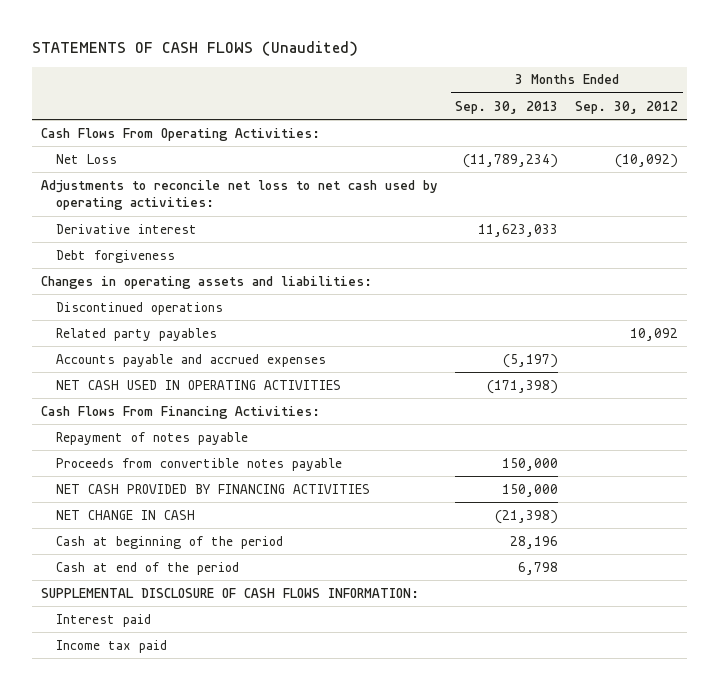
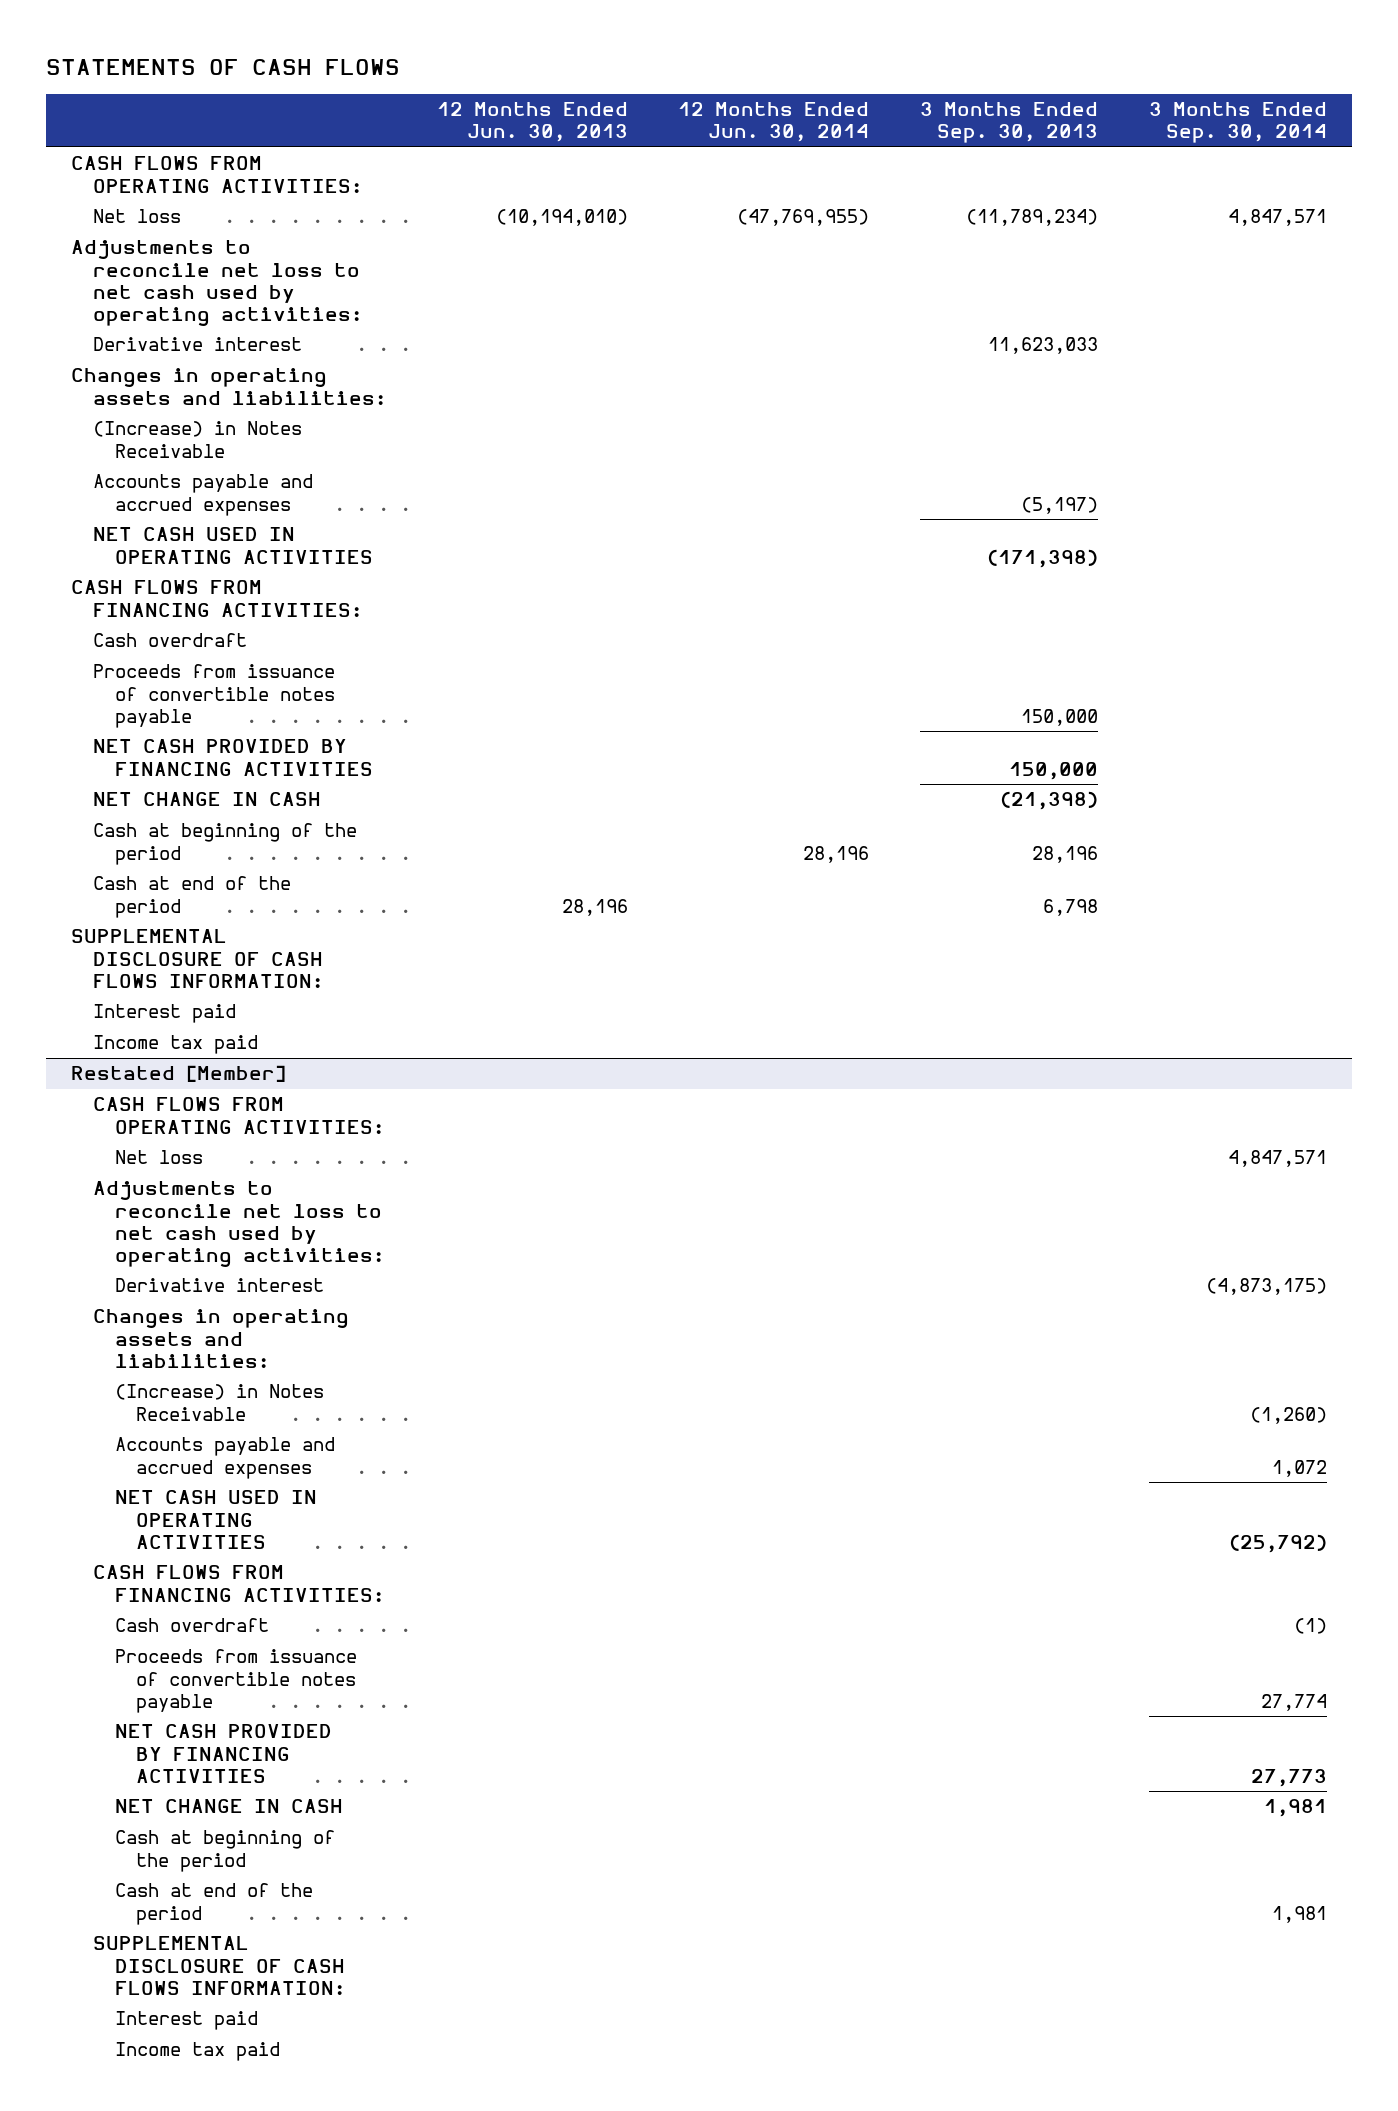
[31,41,358,57] STATEMENTS OF CASH FLOWS (Unaudited) -> [45,59,400,76] STATEMENTS OF CASH FLOWS
[575,100,679,114] Sep. 30, 2012 -> none
none -> [436,102,628,143] 12 Months Ended Jun. 30, 2013
none -> [678,102,870,143] 12 Months Ended Jun. 30, 2014
none -> [1148,102,1327,144] 3 Months Ended Sep. 30, 2014
[40,127,320,141] Cash Flows From Operating Activities: -> [71,156,363,193] CASH FLOWS FROM OPERATING ACTIVITIES:
[56,153,118,164] Net Loss -> [93,209,182,224] Net loss
[56,249,176,263] Debt forgiveness -> none
[56,301,224,315] Discontinued operations -> none
[56,327,218,341] Related party payables -> none
none -> [93,421,303,458] (Increase) in Notes Receivable
[56,431,249,445] Repayment of notes payable -> none
[40,405,320,419] Cash Flows From Financing Activities: -> [71,580,363,617] CASH FLOWS FROM FINANCING ACTIVITIES:
none -> [93,633,248,648] Cash overdraft
[56,457,343,471] Proceeds from convertible notes payable -> [93,664,336,728] Proceeds from issuance of convertible notes payable
none -> [71,1065,287,1083] Restated [Member]
none -> [93,1097,384,1134] CASH FLOWS FROM OPERATING ACTIVITIES:
none -> [114,1150,203,1165] Net loss
none -> [93,1181,384,1267] Adjustments to reconcile net loss to net cash used by operating activities:
none -> [114,1278,324,1293] Derivative interest
none -> [93,1309,350,1368] Changes in operating assets and liabilities:
none -> [114,1384,324,1421] (Increase) in Notes Receivable
none -> [114,1437,335,1479] Accounts payable and accrued expenses
none -> [114,1490,317,1549] NET CASH USED IN OPERATING ACTIVITIES
none -> [93,1565,384,1602] CASH FLOWS FROM FINANCING ACTIVITIES:
none -> [114,1618,269,1633] Cash overdraft
none -> [114,1649,357,1713] Proceeds from issuance of convertible notes payable
none -> [114,1724,332,1783] NET CASH PROVIDED BY FINANCING ACTIVITIES
none -> [114,1799,343,1814] NET CHANGE IN CASH
none -> [114,1830,335,1872] Cash at beginning of the period
none -> [114,1883,313,1925] Cash at end of the period
none -> [93,1936,345,1995] SUPPLEMENTAL DISCLOSURE OF CASH FLOWS INFORMATION:
none -> [114,2011,258,2031] Interest paid
none -> [114,2042,280,2062] Income tax paid

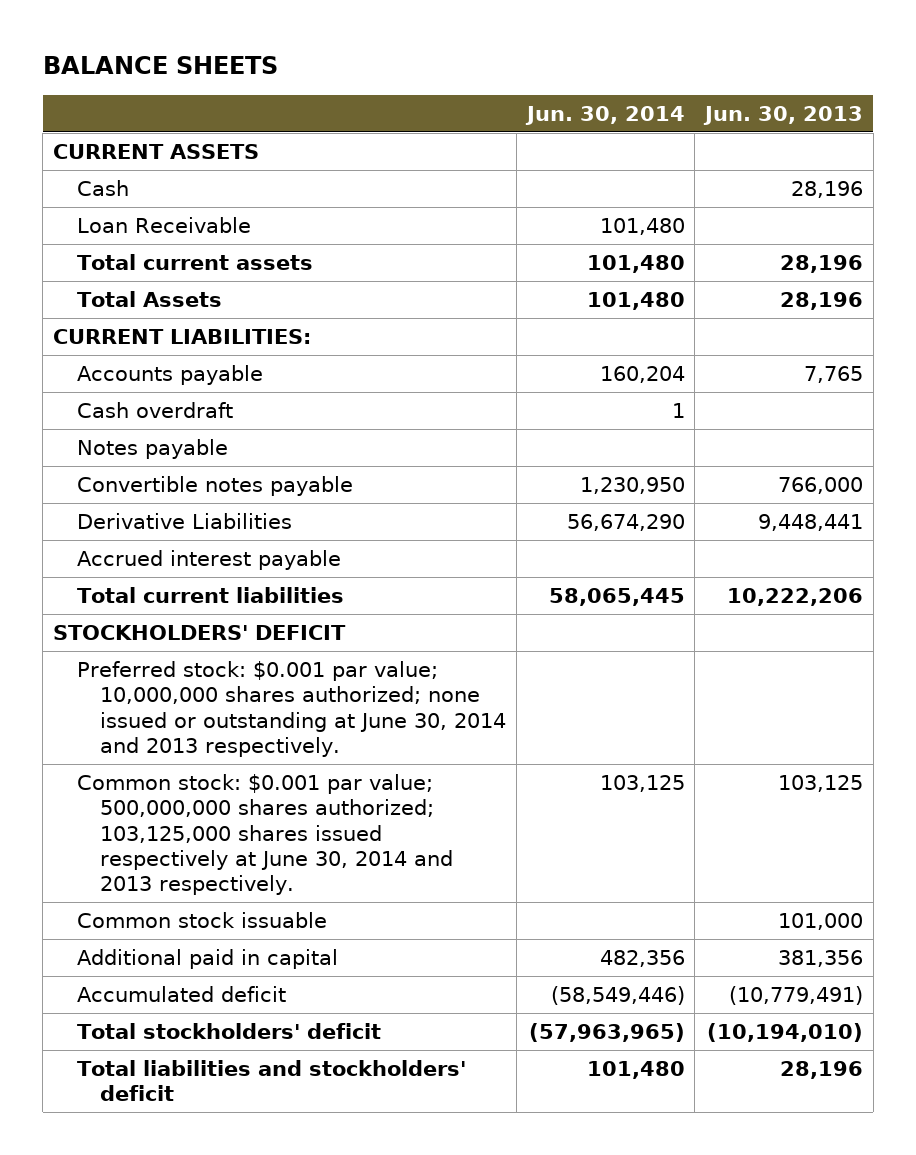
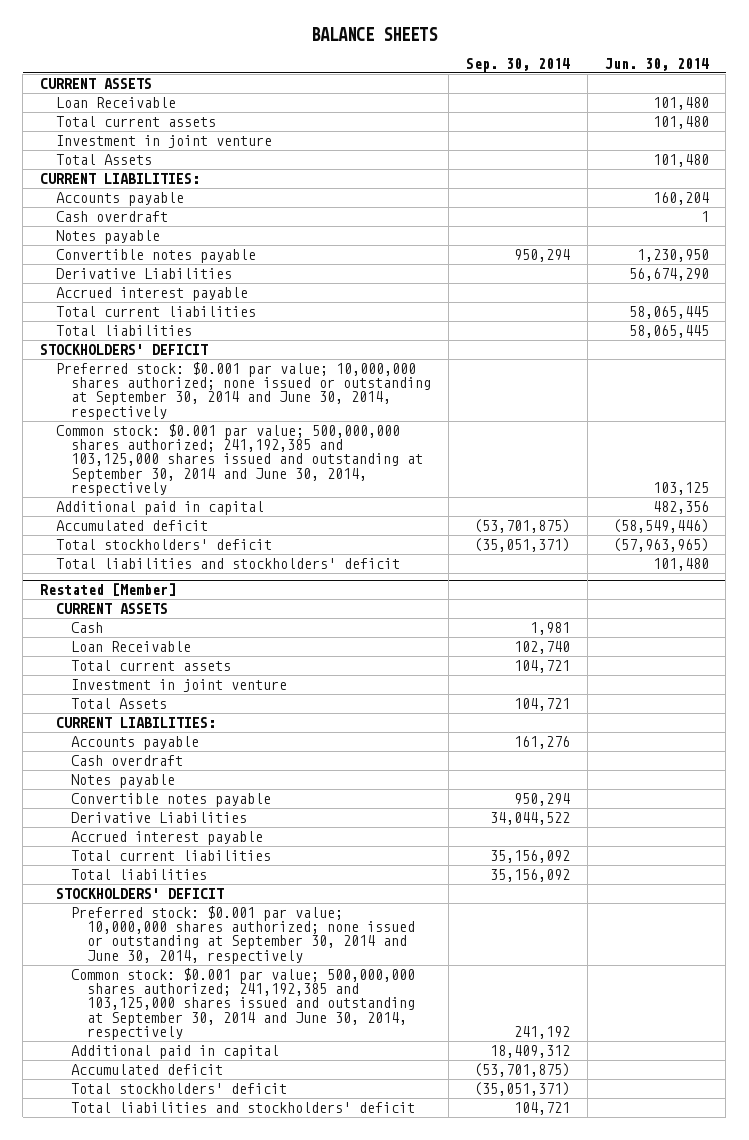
[703,105,864,125] Jun. 30, 2013 -> none
none -> [465,57,570,72] Sep. 30, 2014
[76,179,129,196] Cash -> none
none -> [55,135,272,149] Investment in joint venture
none -> [55,325,192,337] Total liabilities
[76,911,327,928] Common stock issuable -> none
[76,660,507,757] Preferred stock: $0.001 par value; 10,000,000 shares authorized; none issued or outstanding at June 30, 2014 and 2013 respectively. -> [55,362,432,420] Preferred stock: $0.001 par value; 10,000,000 shares authorized; none issued or outstanding at September 30, 2014 and June 30, 2014, respectively
[76,773,454,896] Common stock: $0.001 par value; 500,000,000 shares authorized; 103,125,000 shares issued respectively at June 30, 2014 and 2013 respectively. -> [55,424,424,496] Common stock: $0.001 par value; 500,000,000 shares authorized; 241,192,385 and 103,125,000 shares issued and outstanding at September 30, 2014 and June 30, 2014, respectively
none -> [40,583,177,597] Restated [Member]
none -> [55,603,168,615] CURRENT ASSETS
none -> [71,622,104,634] Cash
none -> [71,641,192,653] Loan Receivable
none -> [71,660,232,672] Total current assets
none -> [71,679,288,693] Investment in joint venture
none -> [71,698,168,710] Total Assets
none -> [55,717,216,729] CURRENT LIABILITIES:
none -> [71,736,200,751] Accounts payable
none -> [71,755,184,767] Cash overdraft
none -> [71,774,176,789] Notes payable
none -> [71,793,272,808] Convertible notes payable
none -> [71,812,248,824] Derivative Liabilities
none -> [71,831,264,846] Accrued interest payable
none -> [71,850,272,862] Total current liabilities
none -> [71,869,208,881] Total liabilities
none -> [55,888,224,900] STOCKHOLDERS' DEFICIT
none -> [71,906,415,964] Preferred stock: $0.001 par value; 10,000,000 shares authorized; none issued or outstanding at September 30, 2014 and June 30, 2014, respectively
none -> [71,968,416,1040] Common stock: $0.001 par value; 500,000,000 shares authorized; 241,192,385 and 103,125,000 shares issued and outstanding at September 30, 2014 and June 30, 2014, respectively
none -> [71,1045,280,1060] Additional paid in capital
none -> [71,1064,224,1076] Accumulated deficit
none -> [71,1083,288,1095] Total stockholders' deficit
none -> [71,1102,416,1114] Total liabilities and stockholders' deficit

